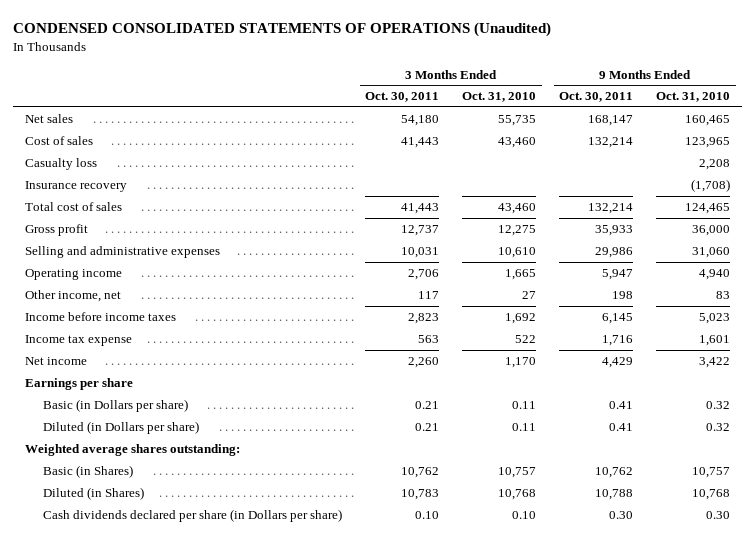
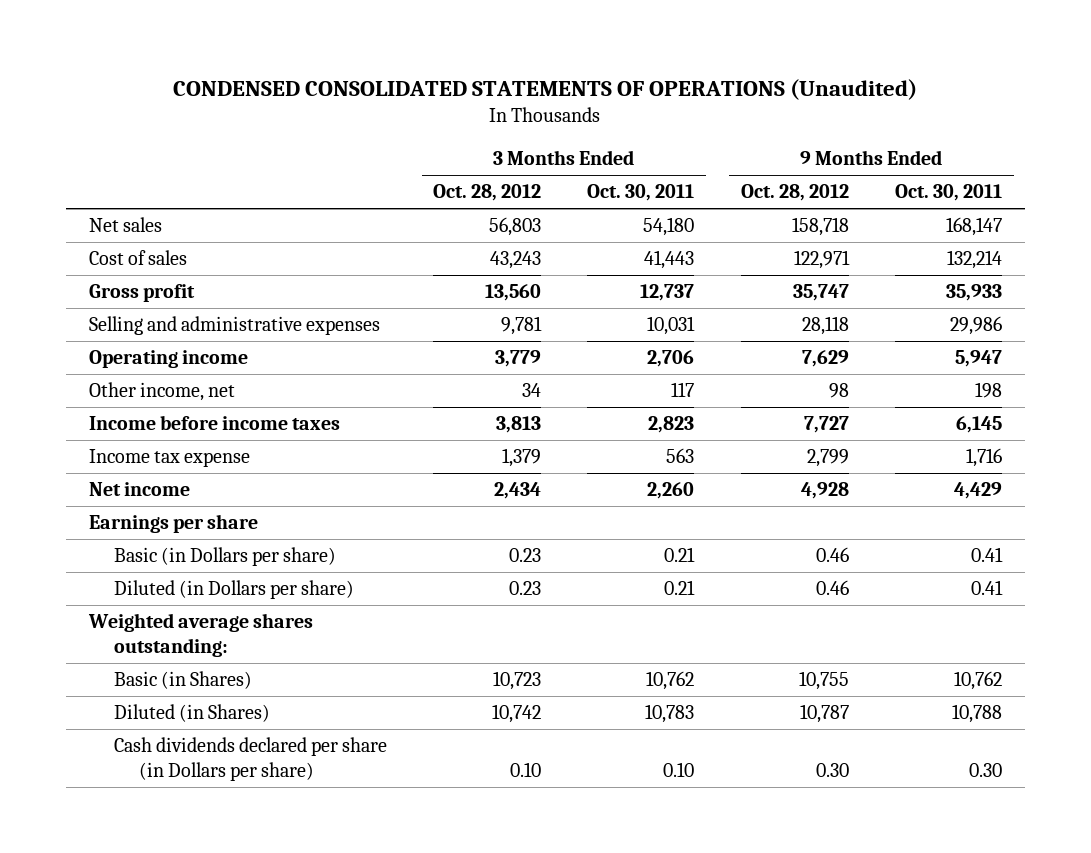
[462,92,537,103] Oct. 31, 2010 -> none
[656,92,731,103] Oct. 31, 2010 -> none
none -> [433,184,542,202] Oct. 28, 2012
none -> [740,184,849,202] Oct. 28, 2012
[24,158,97,171] Casualty loss -> none
[24,181,127,193] Insurance recovery -> none
[24,202,122,212] Total cost of sales -> none

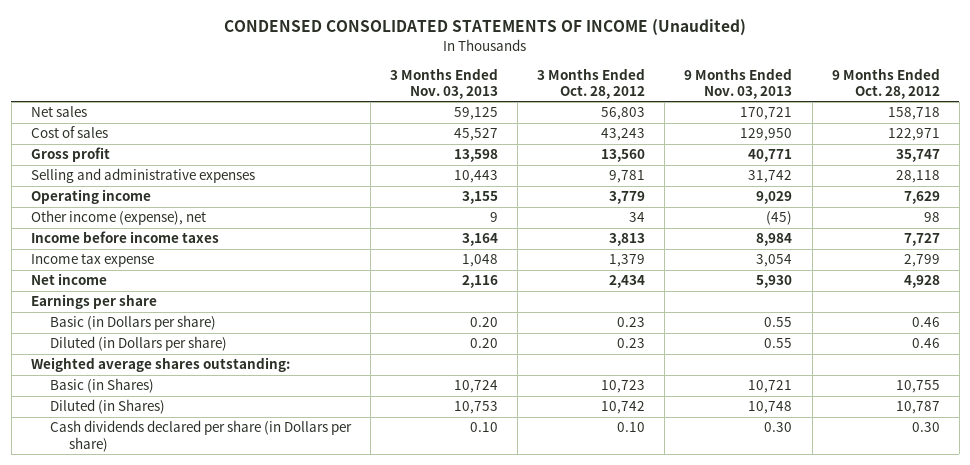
[173,79,918,101] CONDENSED CONSOLIDATED STATEMENTS OF OPERATIONS (Unaudited) -> [224,19,747,37] CONDENSED CONSOLIDATED STATEMENTS OF INCOME (Unaudited)
[587,184,695,202] Oct. 30, 2011 -> none
[894,184,1002,202] Oct. 30, 2011 -> none
none -> [390,67,499,100] 3 Months Ended Nov. 03, 2013
none -> [684,67,793,100] 9 Months Ended Nov. 03, 2013
[88,382,235,402] Other income, net -> [30,210,206,226] Other income (expense), net

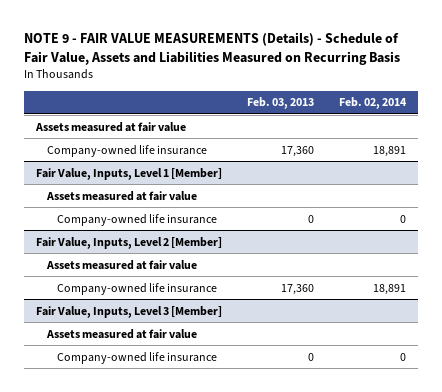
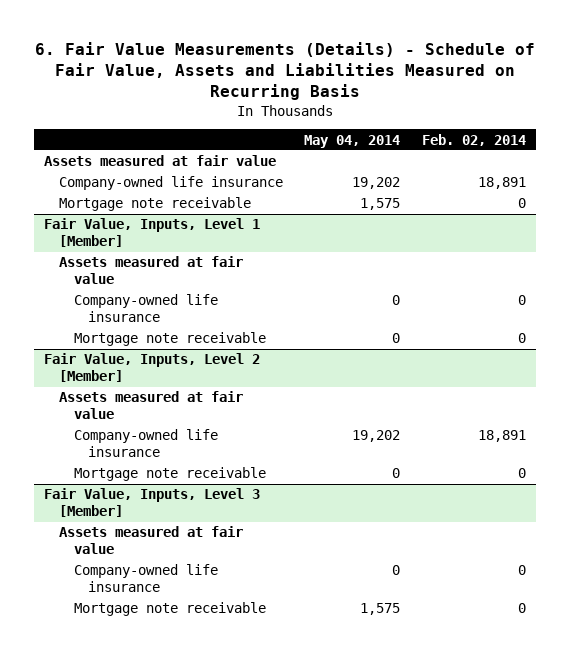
[23,31,400,65] NOTE 9 - FAIR VALUE MEASUREMENTS (Details) - Schedule of Fair Value, Assets and Liabilities Measured on Recurring Basis -> [34,41,535,101] 6. Fair Value Measurements (Details) - Schedule of Fair Value, Assets and Liabilities Measured on Recurring Basis
[246,97,314,110] Feb. 03, 2013 -> none
none -> [304,134,401,148] May 04, 2014
none -> [58,197,251,212] Mortgage note receivable
none -> [73,332,266,347] Mortgage note receivable
none -> [73,467,266,482] Mortgage note receivable
none -> [73,602,266,617] Mortgage note receivable

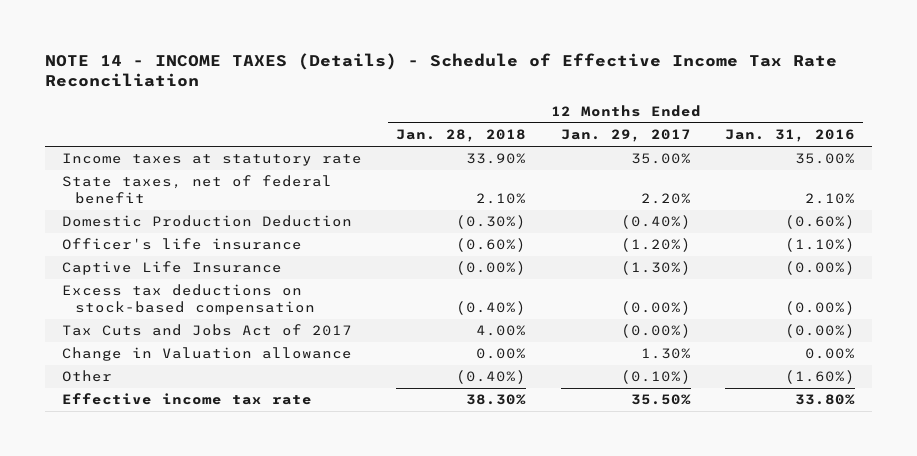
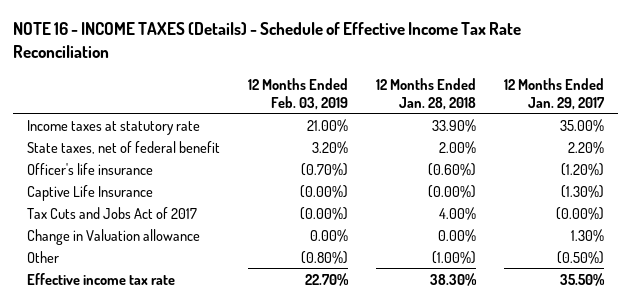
[45,52,838,88] NOTE 14 - INCOME TAXES (Details) - Schedule of Effective Income Tax Rate Reconciliation -> [12,22,521,59] NOTE 16 - INCOME TAXES (Details) - Schedule of Effective Income Tax Rate Reconciliation
[724,129,855,143] Jan. 31, 2016 -> none
none -> [247,77,348,110] 12 Months Ended Feb. 03, 2019
[62,215,353,228] Domestic Production Deduction -> none
[476,193,527,205] 2.10% -> [439,140,477,154] 2.00%
[62,284,316,316] Excess tax deductions on stock-based compensation -> none
[456,370,527,385] (0.40%) -> [432,250,477,264] (1.00%)
[620,370,691,385] (0.10%) -> [557,250,605,264] (0.50%)

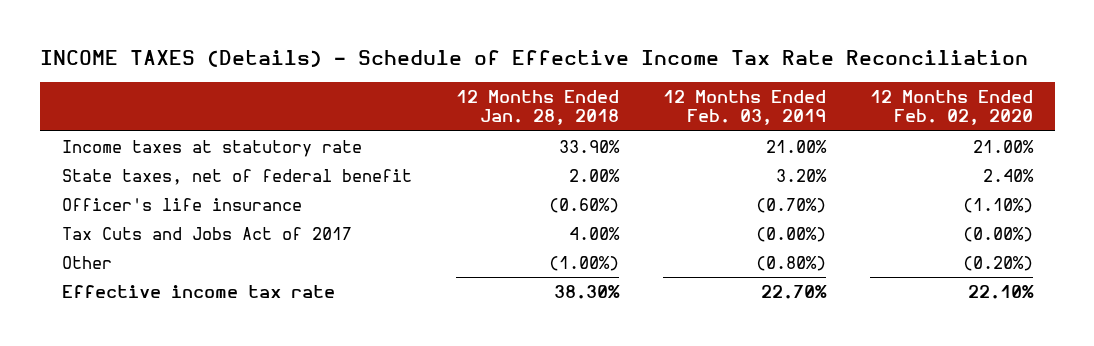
[12,22,521,59] NOTE 16 - INCOME TAXES (Details) - Schedule of Effective Income Tax Rate Reconciliation -> [39,50,1028,68] INCOME TAXES (Details) - Schedule of Effective Income Tax Rate Reconciliation
[504,77,606,110] 12 Months Ended Jan. 29, 2017 -> none
none -> [869,89,1033,126] 12 Months Ended Feb. 02, 2020
[26,184,153,201] Captive Life Insurance -> none
[26,228,200,245] Change in Valuation allowance -> none

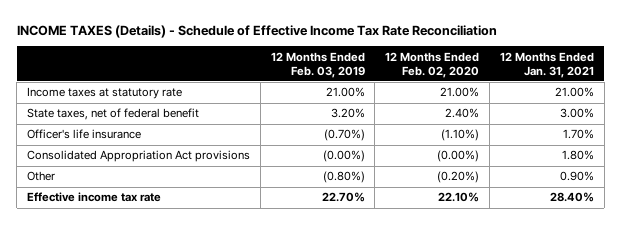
[455,89,619,126] 12 Months Ended Jan. 28, 2018 -> none
none -> [499,51,594,78] 12 Months Ended Jan. 31, 2021
[61,226,352,240] Tax Cuts and Jobs Act of 2017 -> [27,150,251,163] Consolidated Appropriation Act provisions

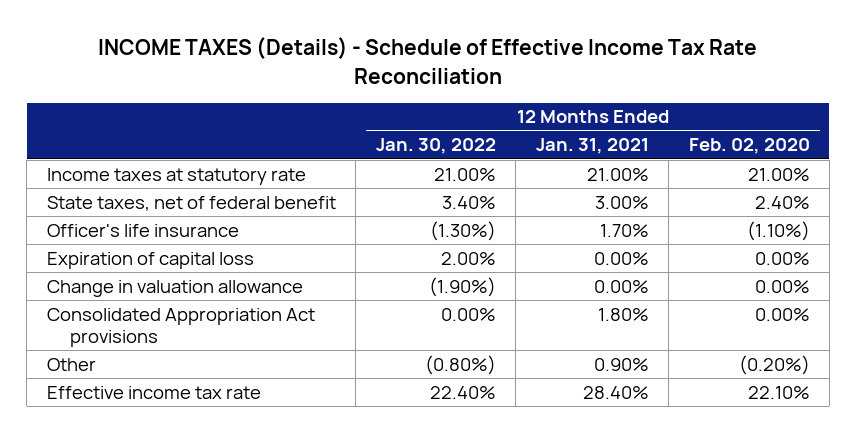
[270,51,365,78] 12 Months Ended Feb. 03, 2019 -> none
none -> [375,138,496,155] Jan. 30, 2022
none -> [46,251,254,269] Expiration of capital loss
none -> [46,279,303,297] Change in valuation allowance
[437,150,480,163] (0.00%) -> [754,307,810,321] 0.00%

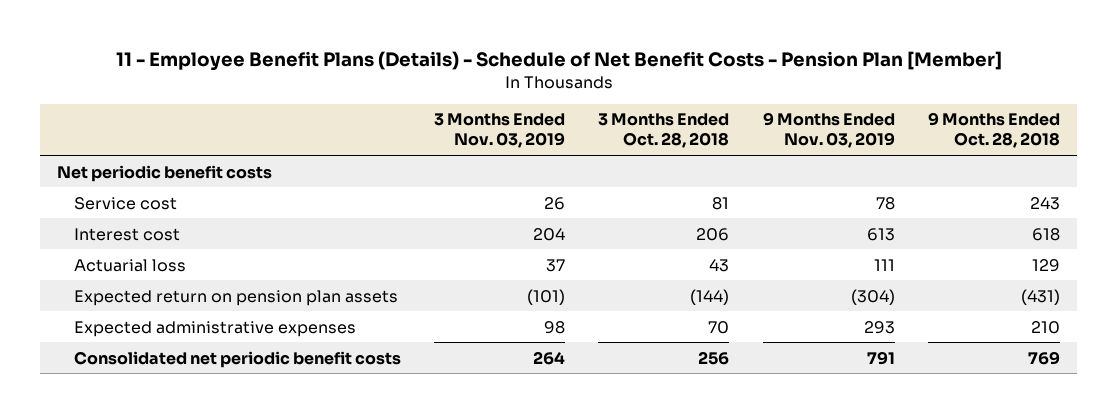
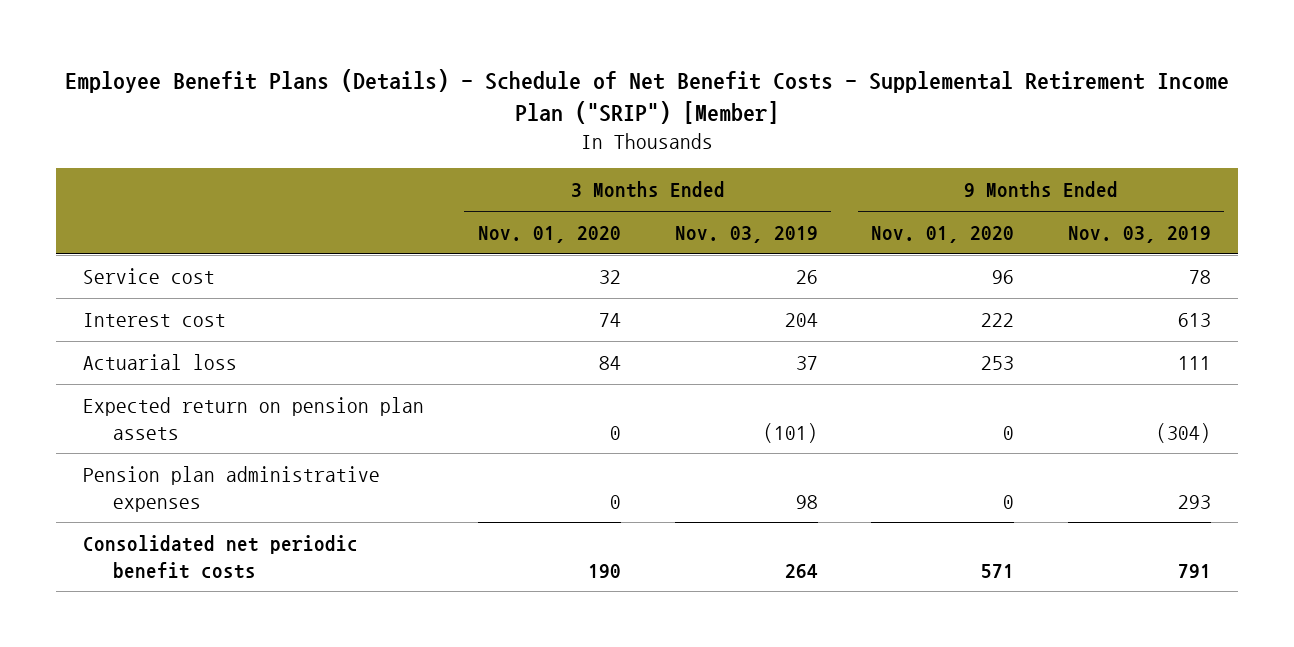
[115,50,1002,71] 11 - Employee Benefit Plans (Details) - Schedule of Net Benefit Costs - Pension Plan [Member] -> [65,69,1230,125] Employee Benefit Plans (Details) - Schedule of Net Benefit Costs - Supplemental Retirement Income Plan ("SRIP") [Member]
[598,113,730,149] 3 Months Ended Oct. 28, 2018 -> none
[927,112,1060,149] 9 Months Ended Oct. 28, 2018 -> none
none -> [477,225,621,243] Nov. 01, 2020
none -> [871,225,1015,243] Nov. 01, 2020
[57,164,273,182] Net periodic benefit costs -> none
[73,320,356,337] Expected administrative expenses -> [83,465,381,512] Pension plan administrative expenses

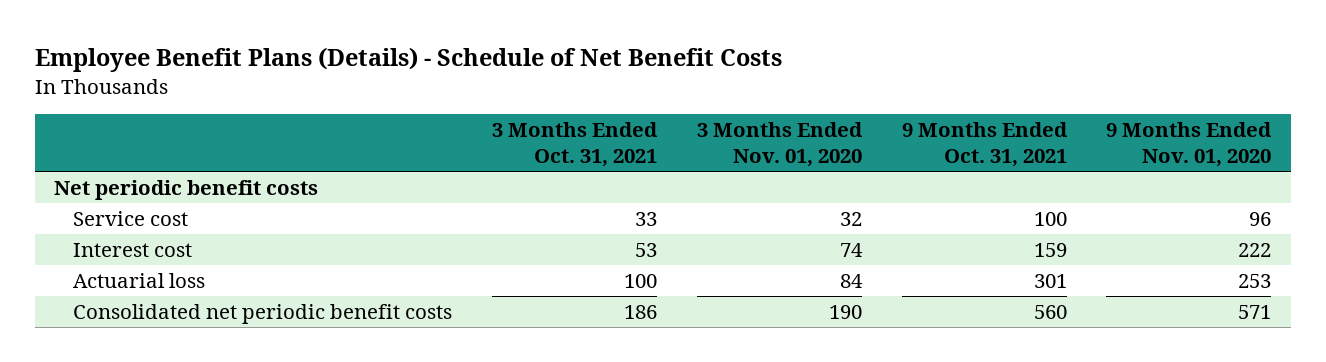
[65,69,1230,125] Employee Benefit Plans (Details) - Schedule of Net Benefit Costs - Supplemental Retirement Income Plan ("SRIP") [Member] -> [34,47,782,73] Employee Benefit Plans (Details) - Schedule of Net Benefit Costs
[674,225,818,243] Nov. 03, 2019 -> none
[1067,225,1211,243] Nov. 03, 2019 -> none
none -> [492,122,659,168] 3 Months Ended Oct. 31, 2021
none -> [901,122,1068,168] 9 Months Ended Oct. 31, 2021
none -> [54,179,319,200] Net periodic benefit costs
[83,396,425,440] Expected return on pension plan assets -> none
[83,465,381,512] Pension plan administrative expenses -> none

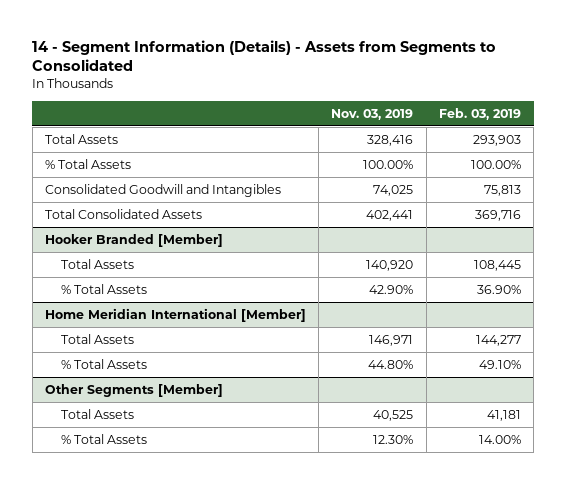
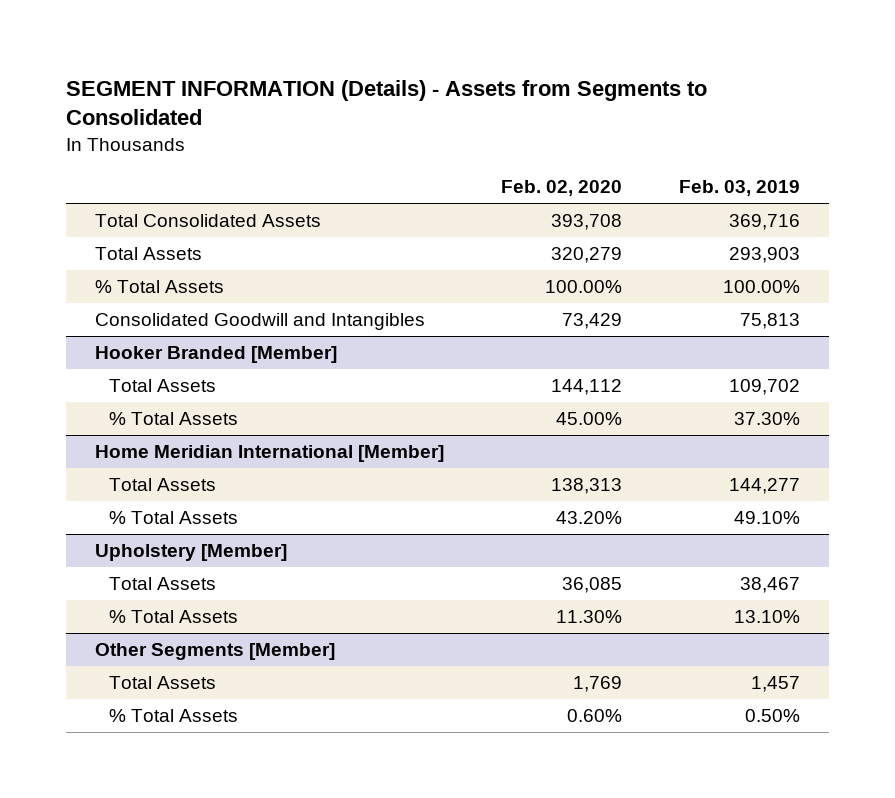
[32,39,497,72] 14 - Segment Information (Details) - Assets from Segments to Consolidated -> [65,79,707,126] SEGMENT INFORMATION (Details) - Assets from Segments to Consolidated
[331,108,414,120] Nov. 03, 2019 -> none
none -> [500,180,622,197] Feb. 02, 2020
[44,208,202,219] Total Consolidated Assets -> [94,214,321,228] Total Consolidated Assets
[473,259,521,271] 108,445 -> [729,379,801,396] 109,702
[476,284,521,294] 36.90% -> [734,412,801,426] 37.30%
none -> [94,544,287,562] Upholstery [Member]
none -> [109,577,217,591] Total Assets
none -> [109,610,239,624] % Total Assets
[486,409,521,421] 41,181 -> [751,676,801,693] 1,457
[478,434,521,444] 14.00% -> [745,709,801,723] 0.50%

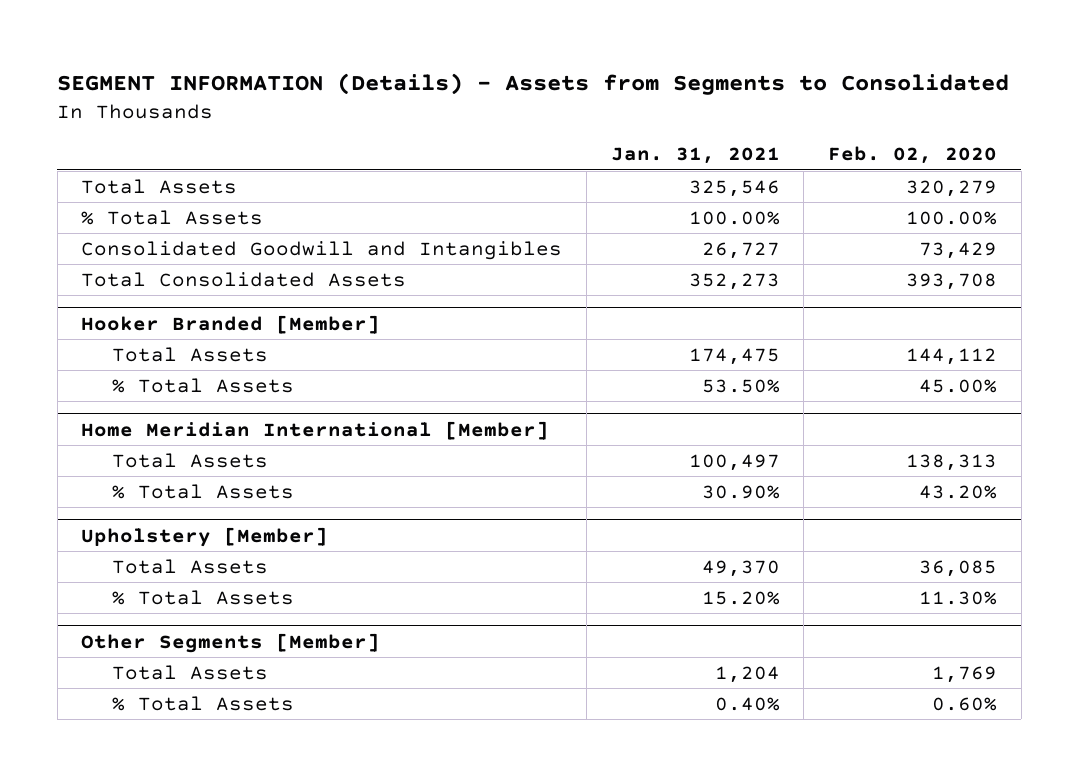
[679,180,801,197] Feb. 03, 2019 -> none
none -> [610,147,780,165] Jan. 31, 2021
[94,214,321,228] Total Consolidated Assets -> [81,271,407,287] Total Consolidated Assets

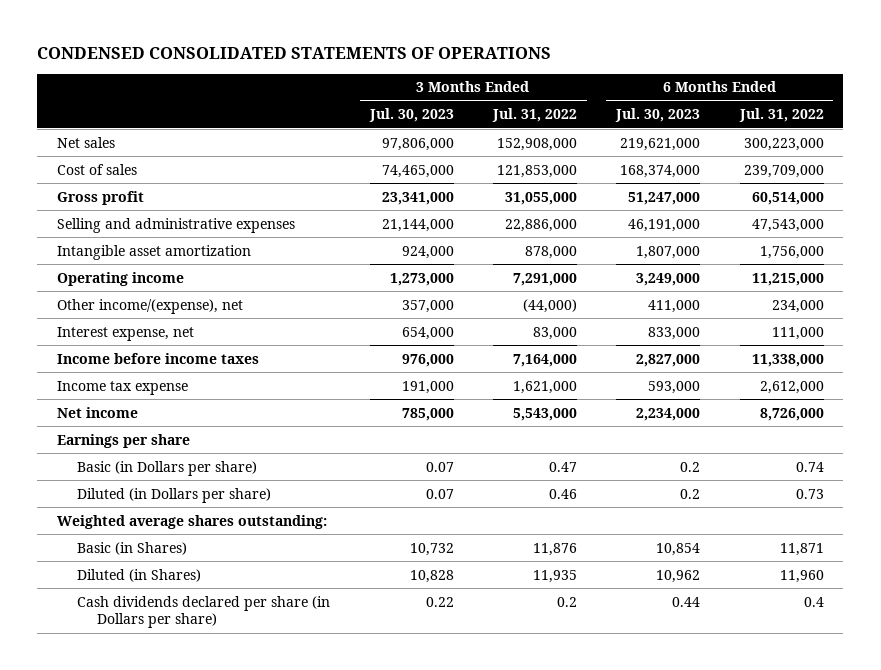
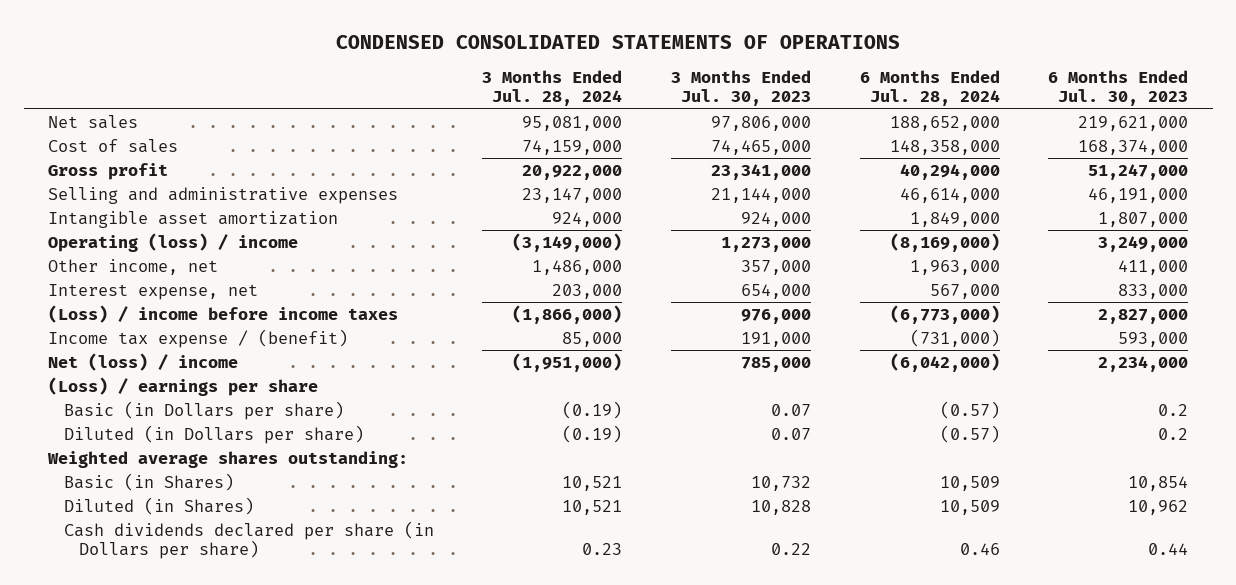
[491,108,577,123] Jul. 31, 2022 -> none
[738,108,824,123] Jul. 31, 2022 -> none
none -> [482,70,623,107] 3 Months Ended Jul. 28, 2024
none -> [859,70,1000,107] 6 Months Ended Jul. 28, 2024
[56,271,184,286] Operating income -> [47,232,298,252] Operating (loss) / income
[56,298,243,314] Other income/(expense), net -> [47,258,218,275] Other income, net
[56,352,259,364] Income before income taxes -> [47,304,398,323] (Loss) / income before income taxes
[56,380,188,395] Income tax expense -> [47,328,348,348] Income tax expense / (benefit)
[56,406,138,418] Net income -> [47,352,238,371] Net (loss) / income
[56,433,190,448] Earnings per share -> [47,376,318,396] (Loss) / earnings per share

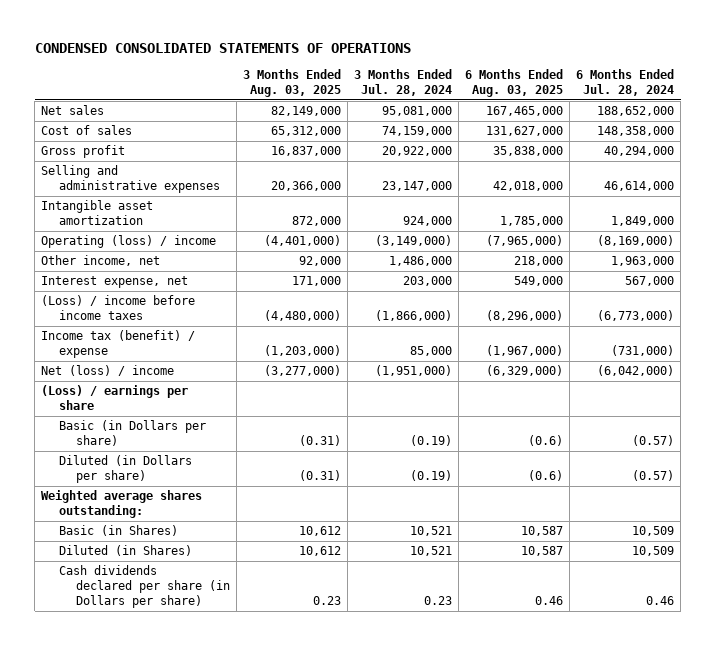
[670,70,811,107] 3 Months Ended Jul. 30, 2023 -> none
[1048,70,1189,107] 6 Months Ended Jul. 30, 2023 -> none
none -> [242,68,341,97] 3 Months Ended Aug. 03, 2025
none -> [465,68,564,97] 6 Months Ended Aug. 03, 2025
[47,328,348,348] Income tax expense / (benefit) -> [41,330,196,359] Income tax (benefit) / expense

